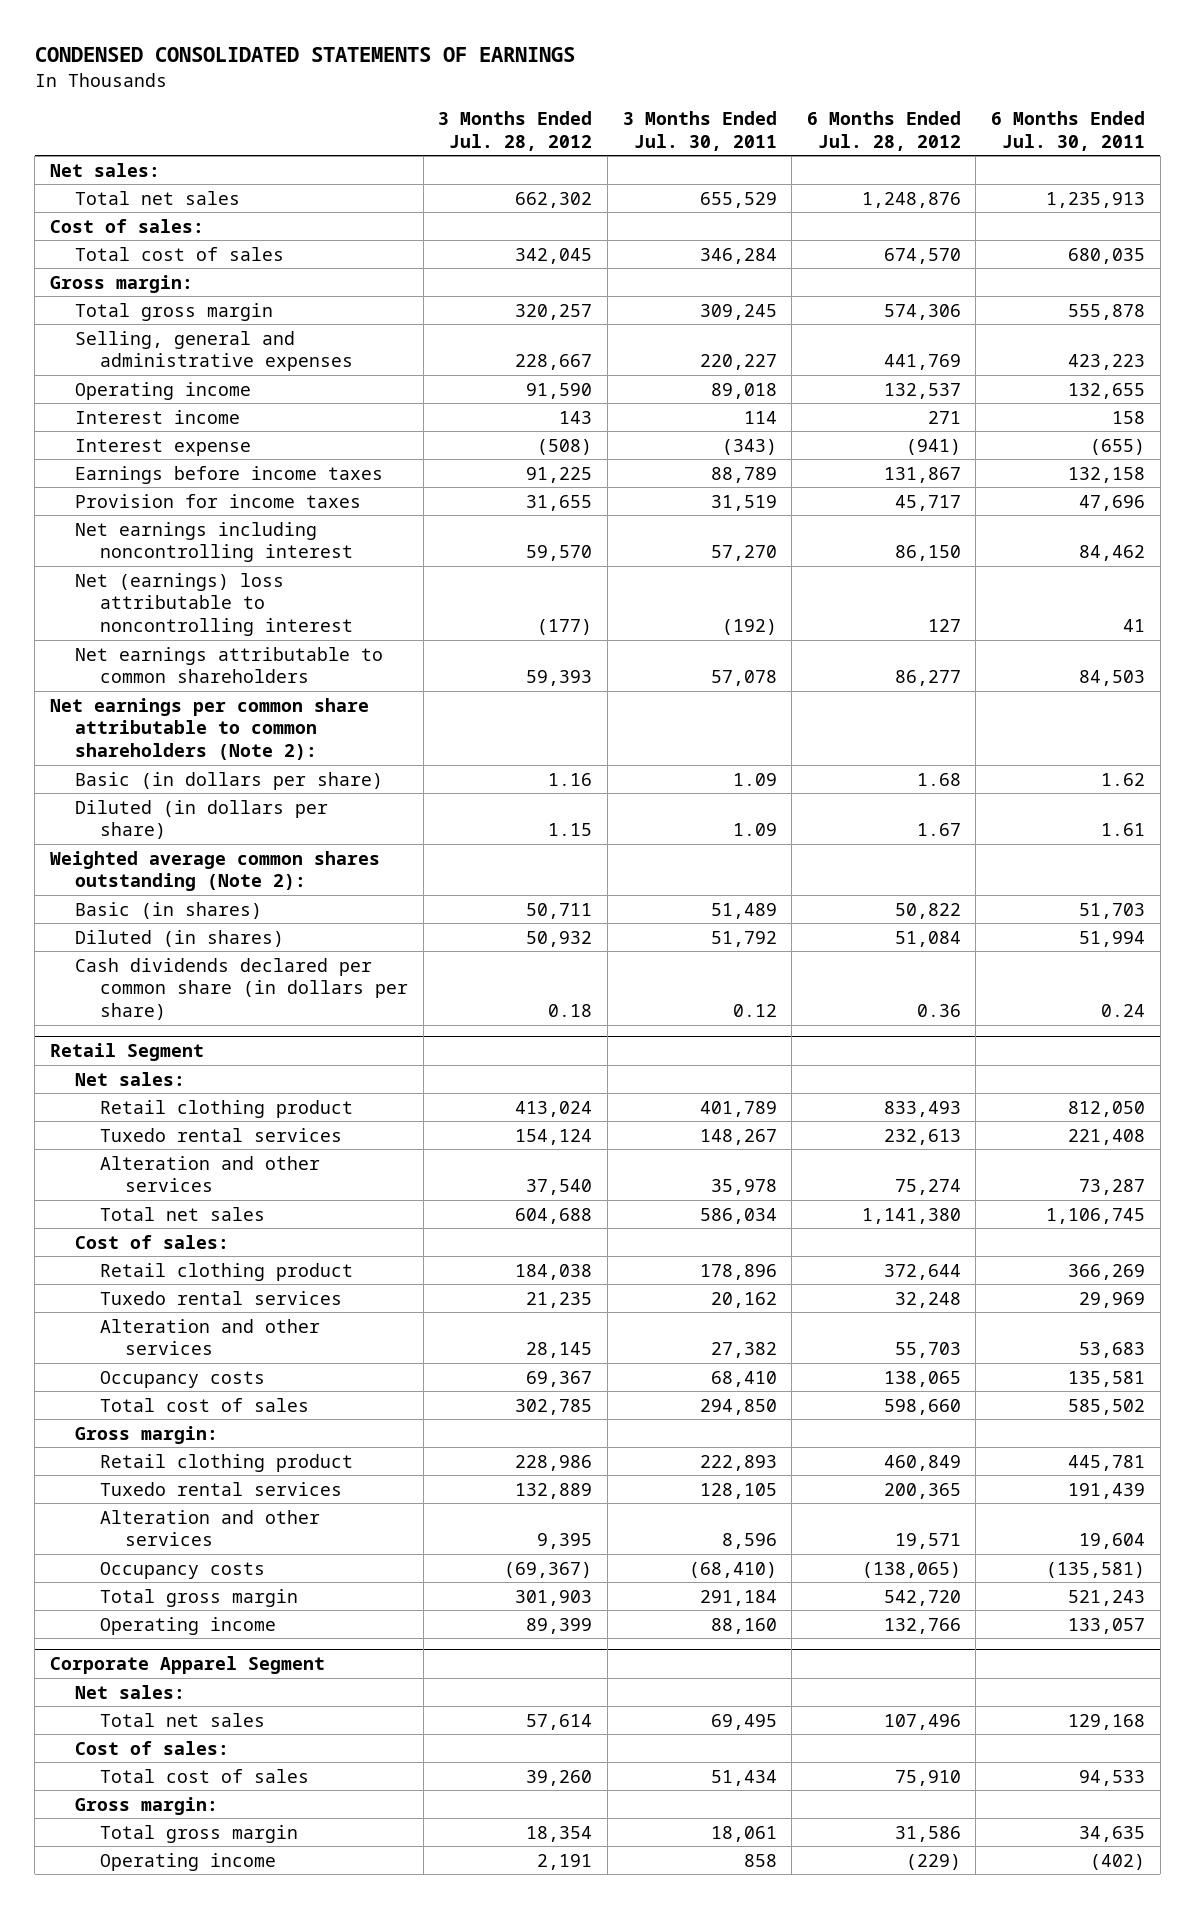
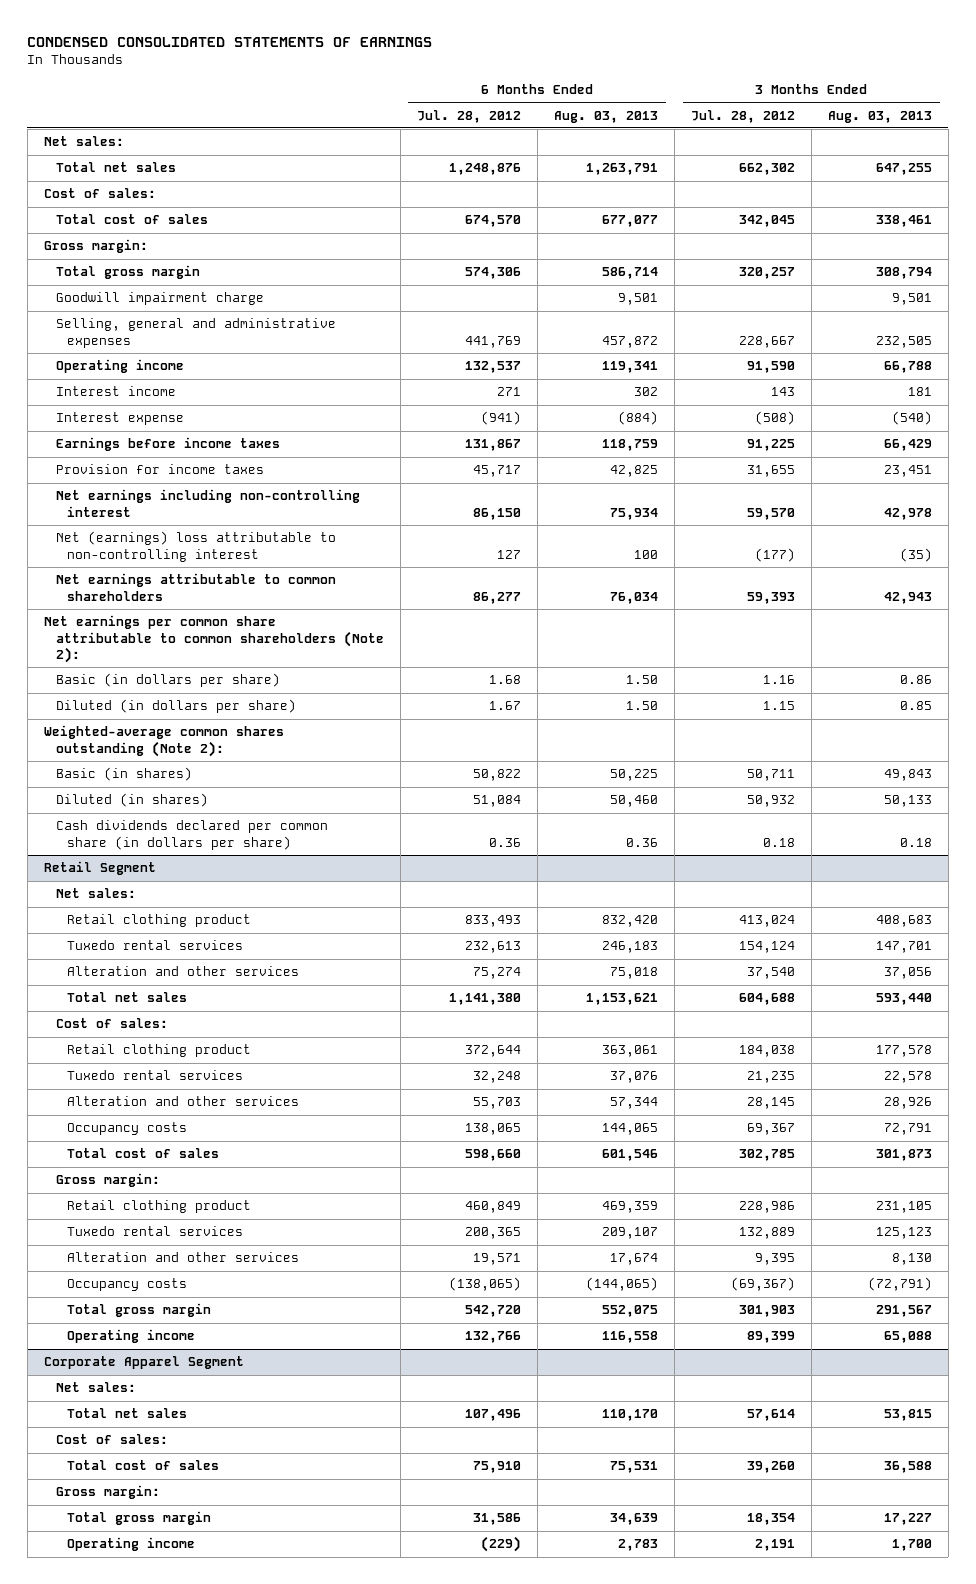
[622,110,777,151] 3 Months Ended Jul. 30, 2011 -> none
[990,110,1145,151] 6 Months Ended Jul. 30, 2011 -> none
none -> [553,110,658,123] Aug. 03, 2013
none -> [827,110,932,123] Aug. 03, 2013
none -> [55,292,264,306] Goodwill impairment charge
[74,521,354,563] Net earnings including noncontrolling interest -> [55,489,360,517] Net earnings including non-controlling interest
[74,572,354,637] Net (earnings) loss attributable to noncontrolling interest -> [55,531,336,562] Net (earnings) loss attributable to non-controlling interest
[49,850,380,892] Weighted average common shares outstanding (Note 2): -> [43,725,284,757] Weighted-average common shares outstanding (Note 2):

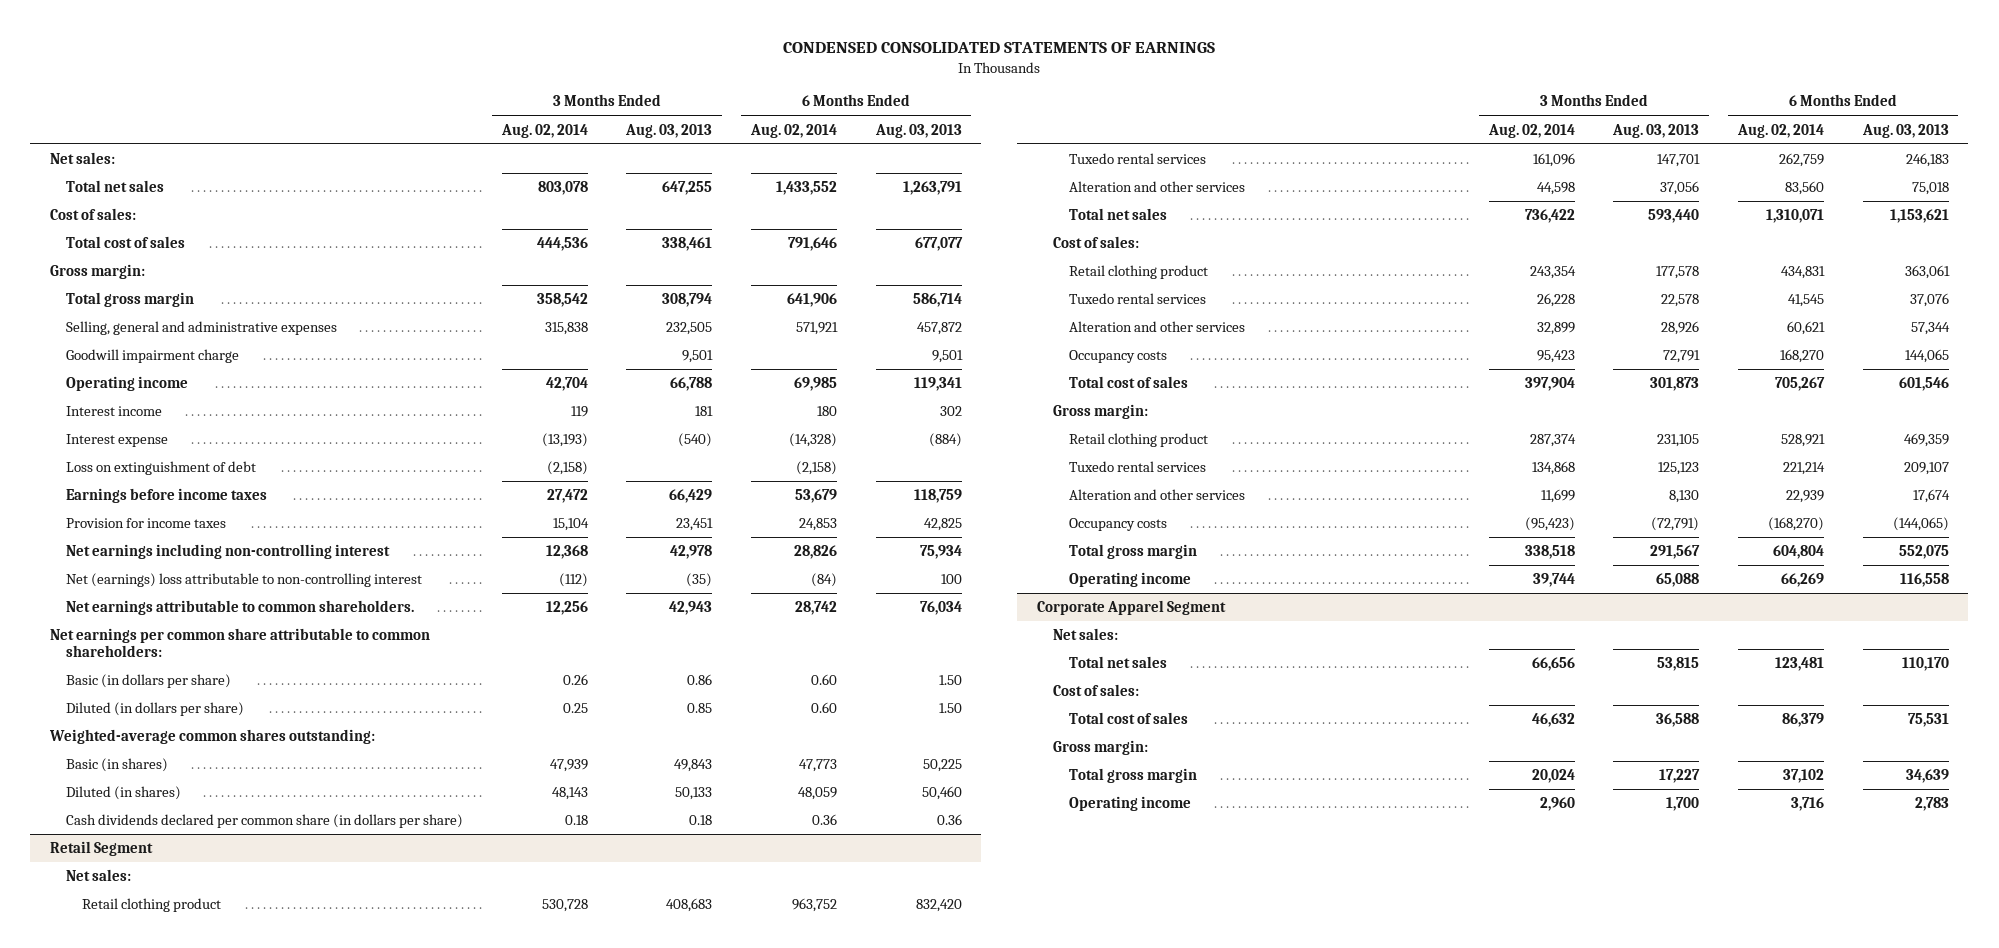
[416,109,521,123] Jul. 28, 2012 -> none
[690,109,795,123] Jul. 28, 2012 -> none
none -> [500,123,588,138] Aug. 02, 2014
none -> [750,123,838,138] Aug. 02, 2014
[55,292,264,306] Goodwill impairment charge -> [65,349,239,364] Goodwill impairment charge
none -> [65,461,256,476] Loss on extinguishment of debt
[55,573,336,601] Net earnings attributable to common shareholders -> [65,600,414,616] Net earnings attributable to common shareholders.
[43,615,384,663] Net earnings per common share attributable to common shareholders (Note 2): -> [49,628,430,658] Net earnings per common share attributable to common shareholders:
[43,725,284,757] Weighted-average common shares outstanding (Note 2): -> [48,729,375,745] Weighted-average common shares outstanding:

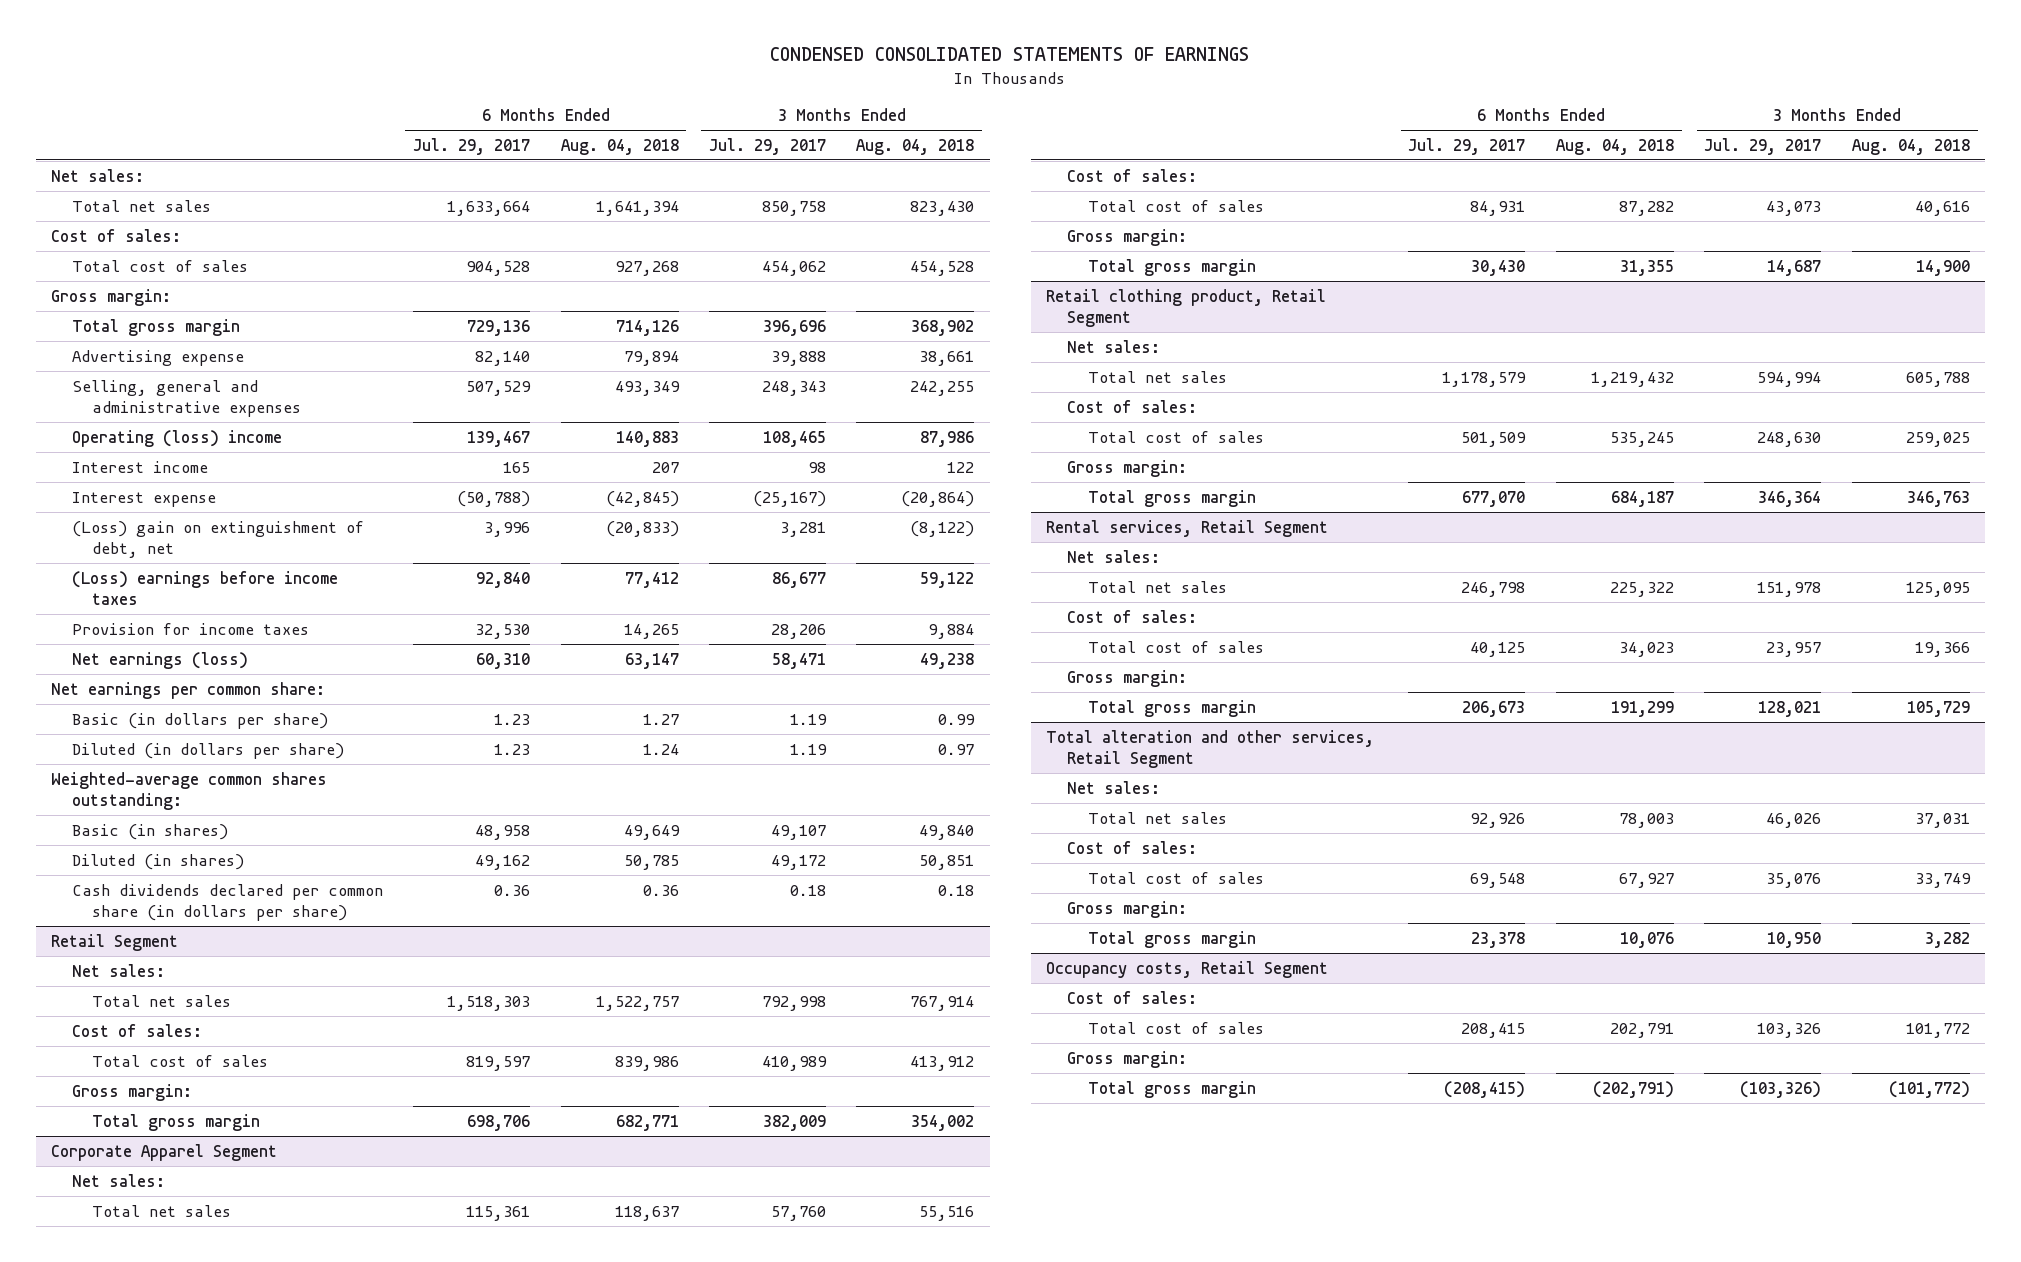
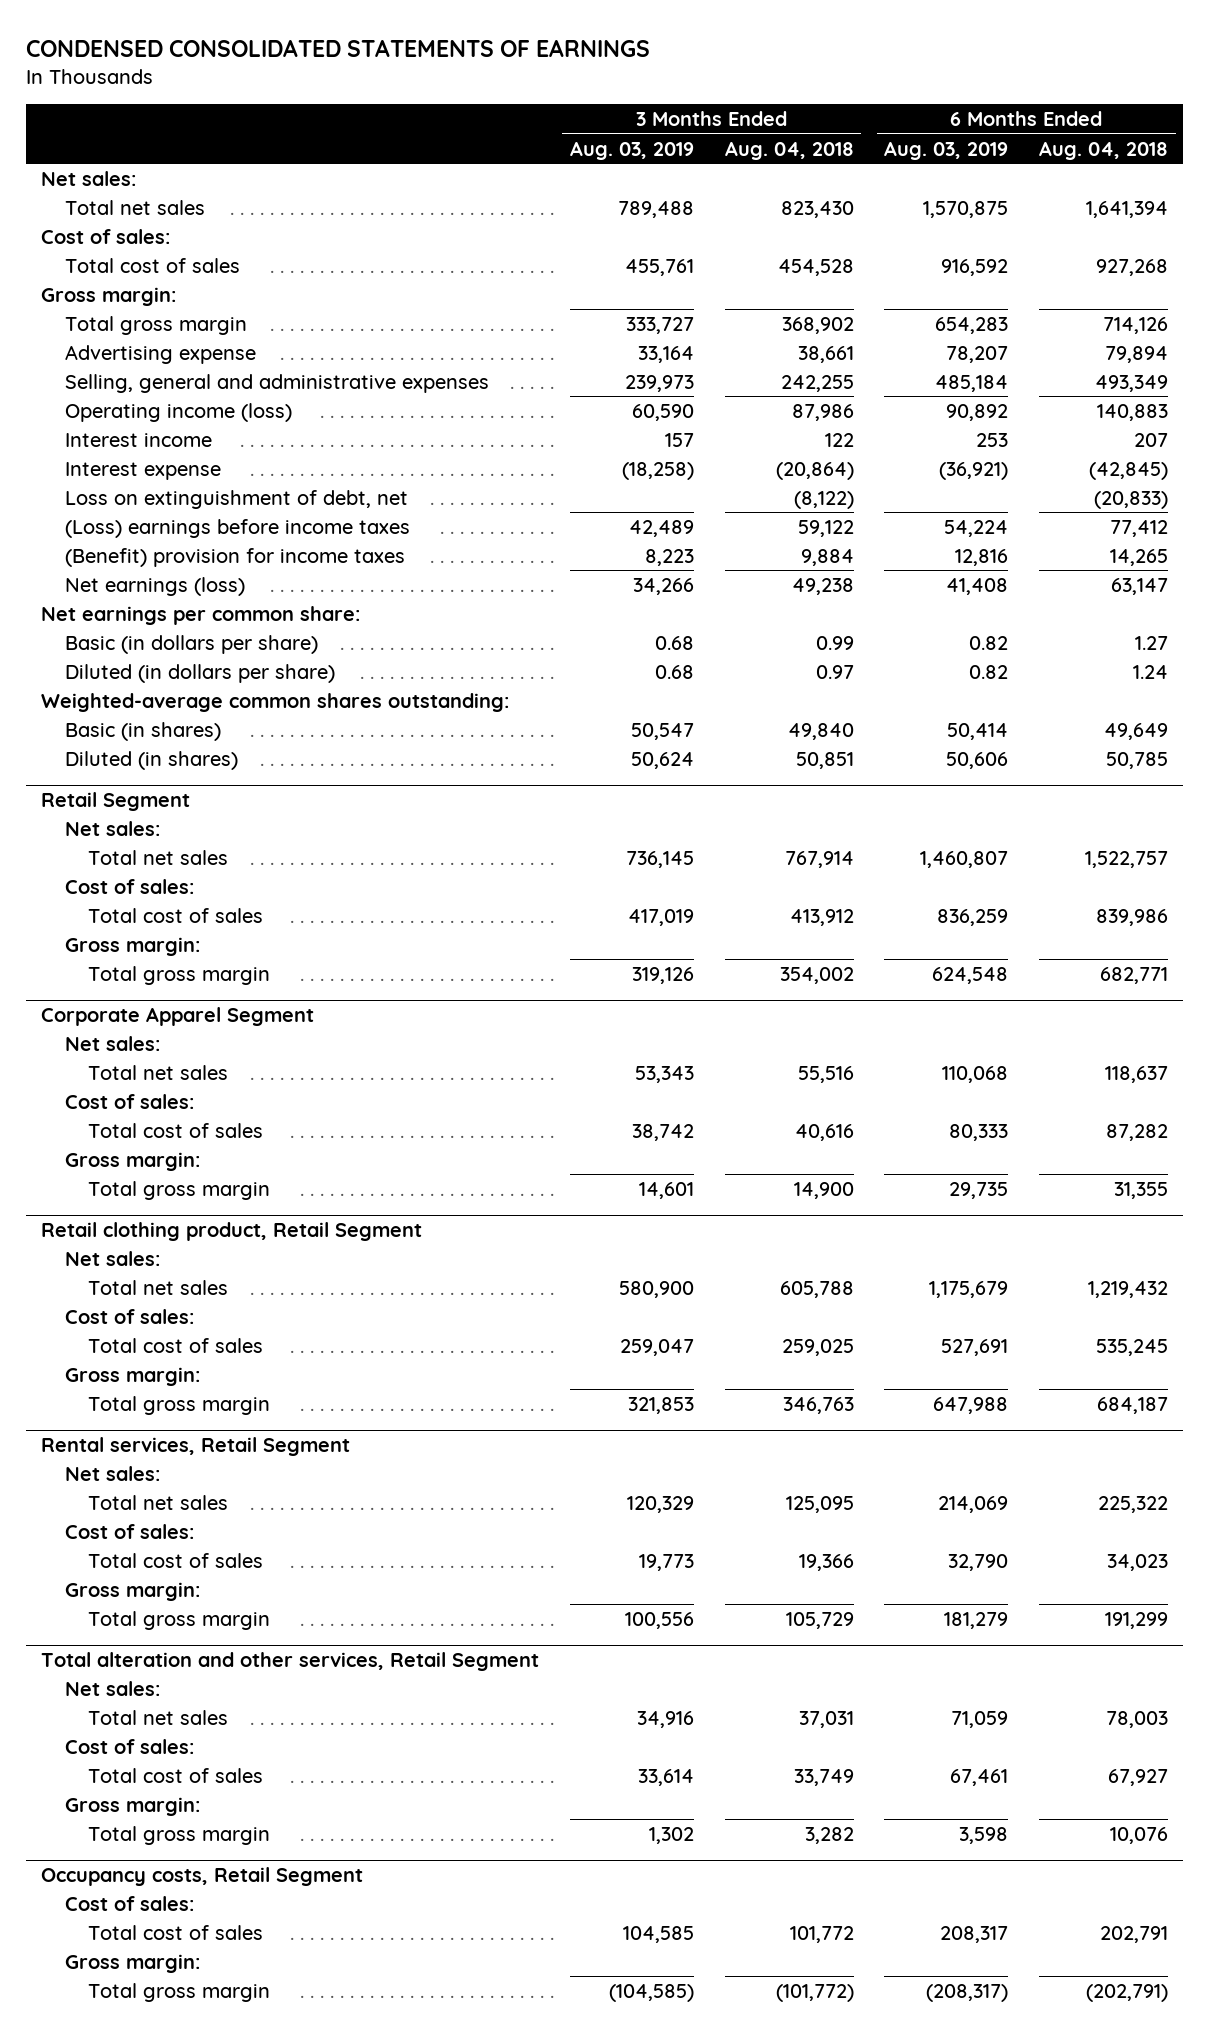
[413,137,531,155] Jul. 29, 2017 -> none
[709,137,827,155] Jul. 29, 2017 -> none
none -> [569,140,694,160] Aug. 03, 2019
none -> [884,140,1009,160] Aug. 03, 2019
[71,429,282,447] Operating (loss) income -> [64,402,292,422] Operating income (loss)
[71,520,364,558] (Loss) gain on extinguishment of debt, net -> [64,489,408,509] Loss on extinguishment of debt, net
[71,622,309,635] Provision for income taxes -> [64,547,405,567] (Benefit) provision for income taxes
[71,883,383,921] Cash dividends declared per common share (in dollars per share) -> none

